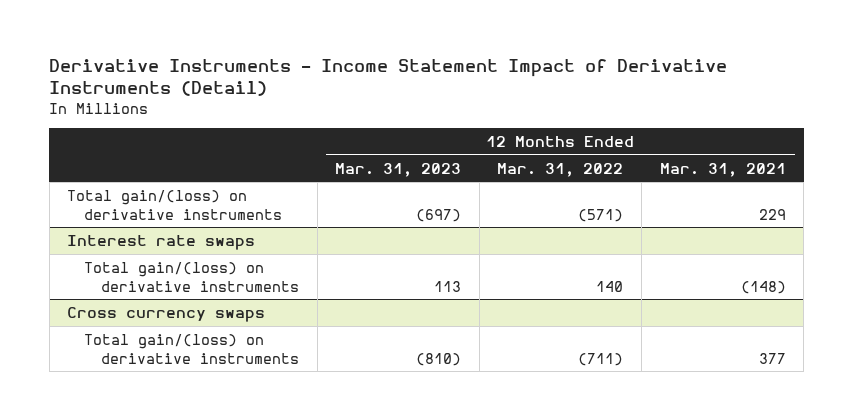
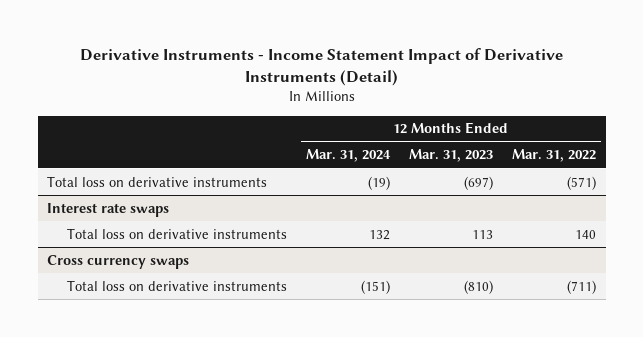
[659,162,786,177] Mar. 31, 2021 -> none
none -> [305,149,391,163] Mar. 31, 2024
[67,189,283,220] Total gain/(loss) on derivative instruments -> [47,175,268,187] Total loss on derivative instruments
[84,261,299,292] Total gain/(loss) on derivative instruments -> [66,227,287,239] Total loss on derivative instruments
[84,333,299,364] Total gain/(loss) on derivative instruments -> [66,279,287,291] Total loss on derivative instruments

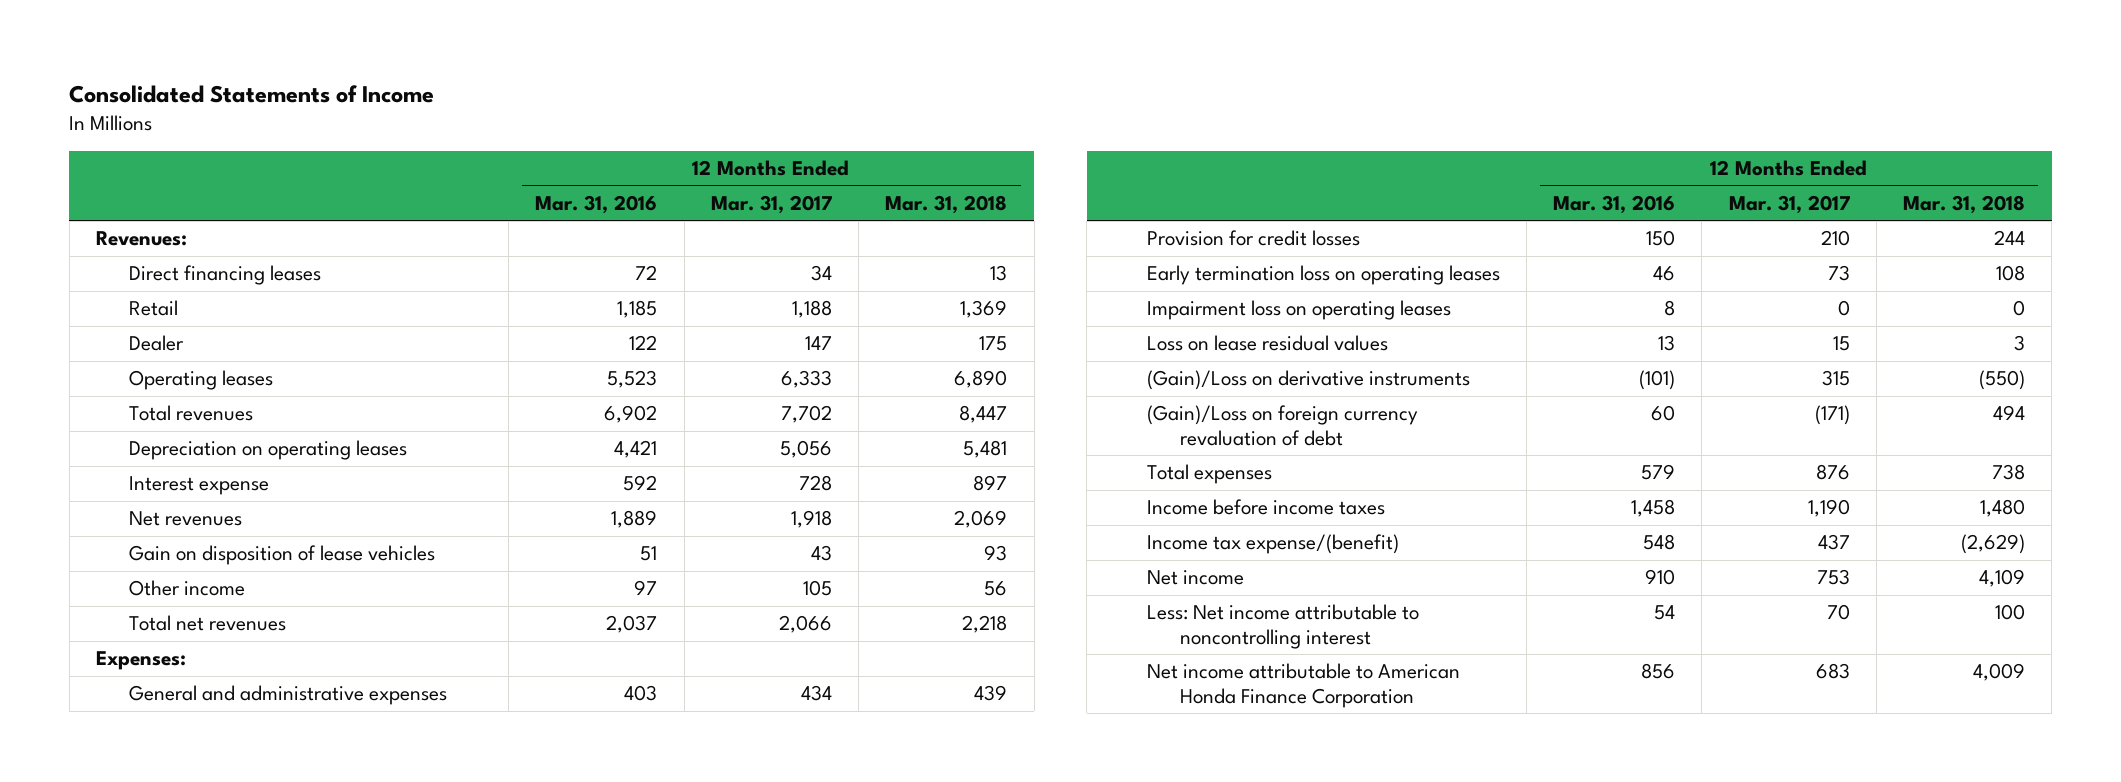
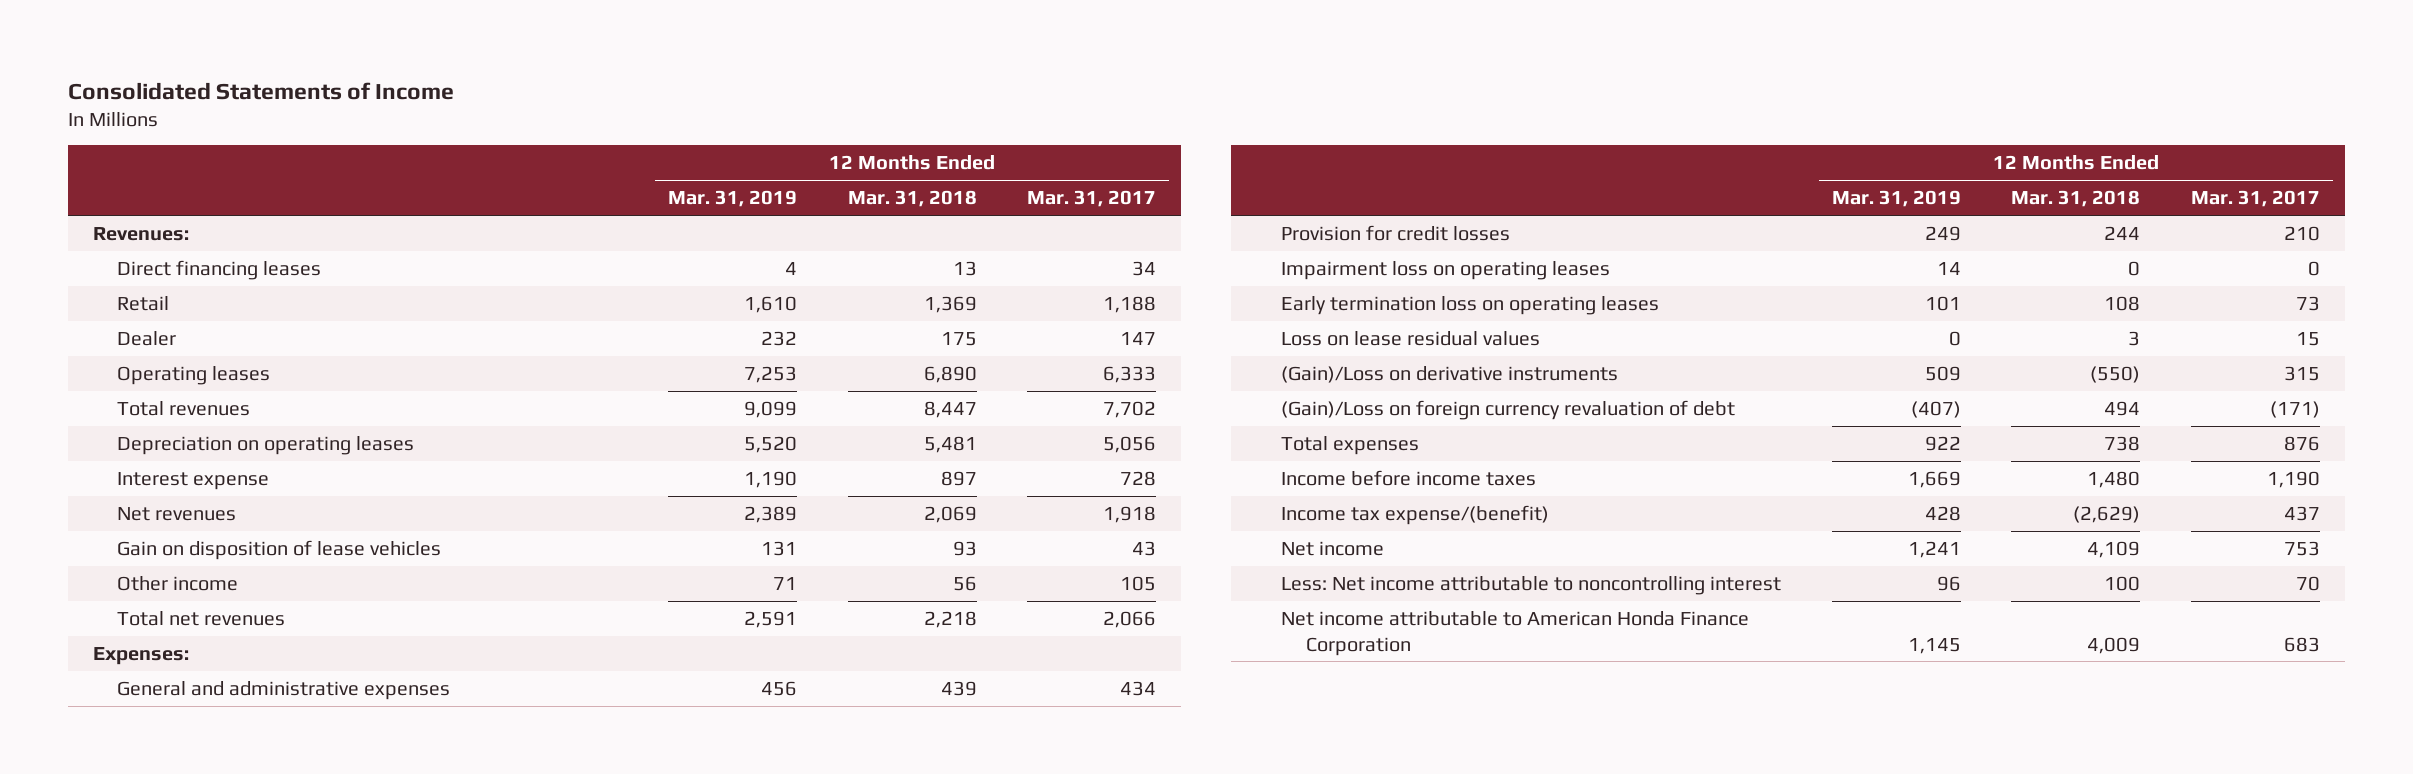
[535,194,658,214] Mar. 31, 2016 -> none
none -> [667,190,797,208] Mar. 31, 2019
[1146,265,1500,286] Early termination loss on operating leases -> [1281,295,1660,315] Early termination loss on operating leases

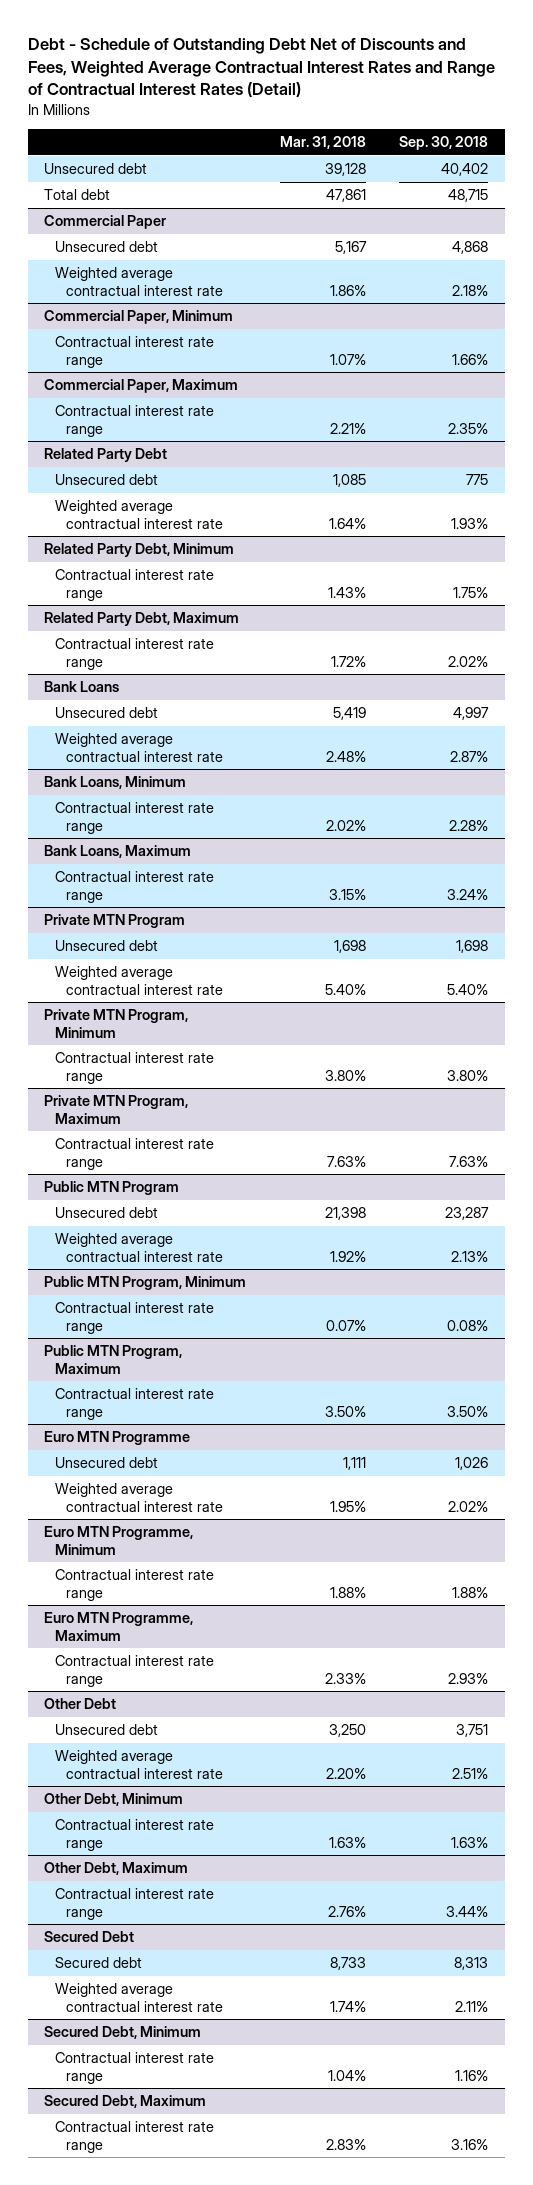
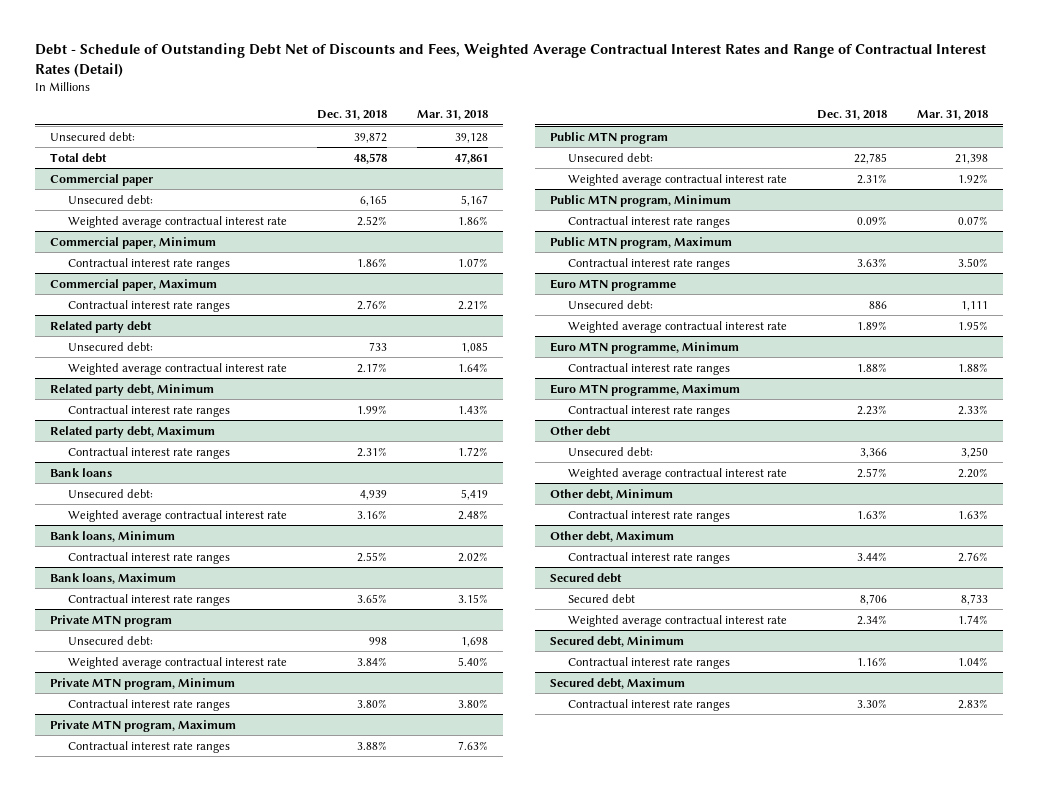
[399,136,489,151] Sep. 30, 2018 -> none
none -> [317,110,388,121] Dec. 31, 2018
[44,163,148,175] Unsecured debt -> [49,131,135,141] Unsecured debt:
[44,215,167,230] Commercial Paper -> [49,173,153,186] Commercial paper
[55,241,159,253] Unsecured debt -> [68,194,154,204] Unsecured debt:
[44,310,234,325] Commercial Paper, Minimum -> [49,236,216,249] Commercial paper, Minimum
[55,336,215,368] Contractual interest rate range -> [68,257,231,270] Contractual interest rate ranges
[44,379,239,394] Commercial Paper, Maximum -> [49,278,217,291] Commercial paper, Maximum
[55,405,215,437] Contractual interest rate range -> [68,299,231,312] Contractual interest rate ranges
[44,448,168,463] Related Party Debt -> [49,320,152,333] Related party debt
[55,474,159,486] Unsecured debt -> [68,341,154,351] Unsecured debt:
[44,543,235,558] Related Party Debt, Minimum -> [49,383,214,396] Related party debt, Minimum
[55,569,215,601] Contractual interest rate range -> [68,404,231,417] Contractual interest rate ranges
[44,612,240,627] Related Party Debt, Maximum -> [49,425,215,438] Related party debt, Maximum
[55,638,215,670] Contractual interest rate range -> [68,446,231,459] Contractual interest rate ranges
[44,681,120,693] Bank Loans -> [49,467,112,477] Bank loans
[55,707,159,719] Unsecured debt -> [68,488,154,498] Unsecured debt:
[44,776,187,790] Bank Loans, Minimum -> [49,530,175,542] Bank loans, Minimum
[55,802,215,834] Contractual interest rate range -> [68,551,231,564] Contractual interest rate ranges
[44,845,192,859] Bank Loans, Maximum -> [49,572,176,584] Bank loans, Maximum
[55,871,215,903] Contractual interest rate range -> [68,593,231,606] Contractual interest rate ranges
[44,914,186,929] Private MTN Program -> [49,614,172,627] Private MTN program
[55,940,159,952] Unsecured debt -> [68,635,154,645] Unsecured debt:
[44,1009,189,1038] Private MTN Program, Minimum -> [49,677,235,690] Private MTN program, Minimum
[55,1052,215,1084] Contractual interest rate range -> [68,698,231,711] Contractual interest rate ranges
[44,1095,189,1124] Private MTN Program, Maximum -> [49,719,236,732] Private MTN program, Maximum
[55,1138,215,1170] Contractual interest rate range -> [68,740,231,753] Contractual interest rate ranges
[44,1181,180,1196] Public MTN Program -> [549,131,668,144] Public MTN program
[55,1207,159,1219] Unsecured debt -> [568,152,654,162] Unsecured debt:
[44,1276,247,1291] Public MTN Program, Minimum -> [549,194,731,207] Public MTN program, Minimum
[55,1302,215,1334] Contractual interest rate range -> [568,215,731,228] Contractual interest rate ranges
[44,1345,183,1374] Public MTN Program, Maximum -> [549,236,732,249] Public MTN program, Maximum
[55,1388,215,1420] Contractual interest rate range -> [568,257,731,270] Contractual interest rate ranges
[44,1431,191,1446] Euro MTN Programme -> [549,278,676,291] Euro MTN programme
[55,1457,159,1469] Unsecured debt -> [568,299,654,309] Unsecured debt:
[44,1526,194,1555] Euro MTN Programme, Minimum -> [549,341,739,354] Euro MTN programme, Minimum
[55,1569,215,1601] Contractual interest rate range -> [568,362,731,375] Contractual interest rate ranges
[44,1612,194,1641] Euro MTN Programme, Maximum -> [549,383,740,396] Euro MTN programme, Maximum
[55,1655,215,1687] Contractual interest rate range -> [568,404,731,417] Contractual interest rate ranges
[44,1698,117,1710] Other Debt -> [549,425,611,436] Other debt
[55,1724,159,1736] Unsecured debt -> [568,446,654,456] Unsecured debt:
[44,1793,184,1807] Other Debt, Minimum -> [549,488,673,500] Other debt, Minimum
[55,1819,215,1851] Contractual interest rate range -> [568,509,731,522] Contractual interest rate ranges
[44,1862,189,1876] Other Debt, Maximum -> [549,530,674,542] Other debt, Maximum
[55,1888,215,1920] Contractual interest rate range -> [568,551,731,564] Contractual interest rate ranges
[44,1931,135,1943] Secured Debt -> [549,572,622,583] Secured debt
[44,2026,202,2040] Secured Debt, Minimum -> [549,635,684,647] Secured debt, Minimum
[55,2052,215,2084] Contractual interest rate range -> [568,656,731,669] Contractual interest rate ranges
[44,2095,207,2109] Secured Debt, Maximum -> [549,677,685,689] Secured debt, Maximum
[55,2121,215,2153] Contractual interest rate range -> [568,698,731,711] Contractual interest rate ranges

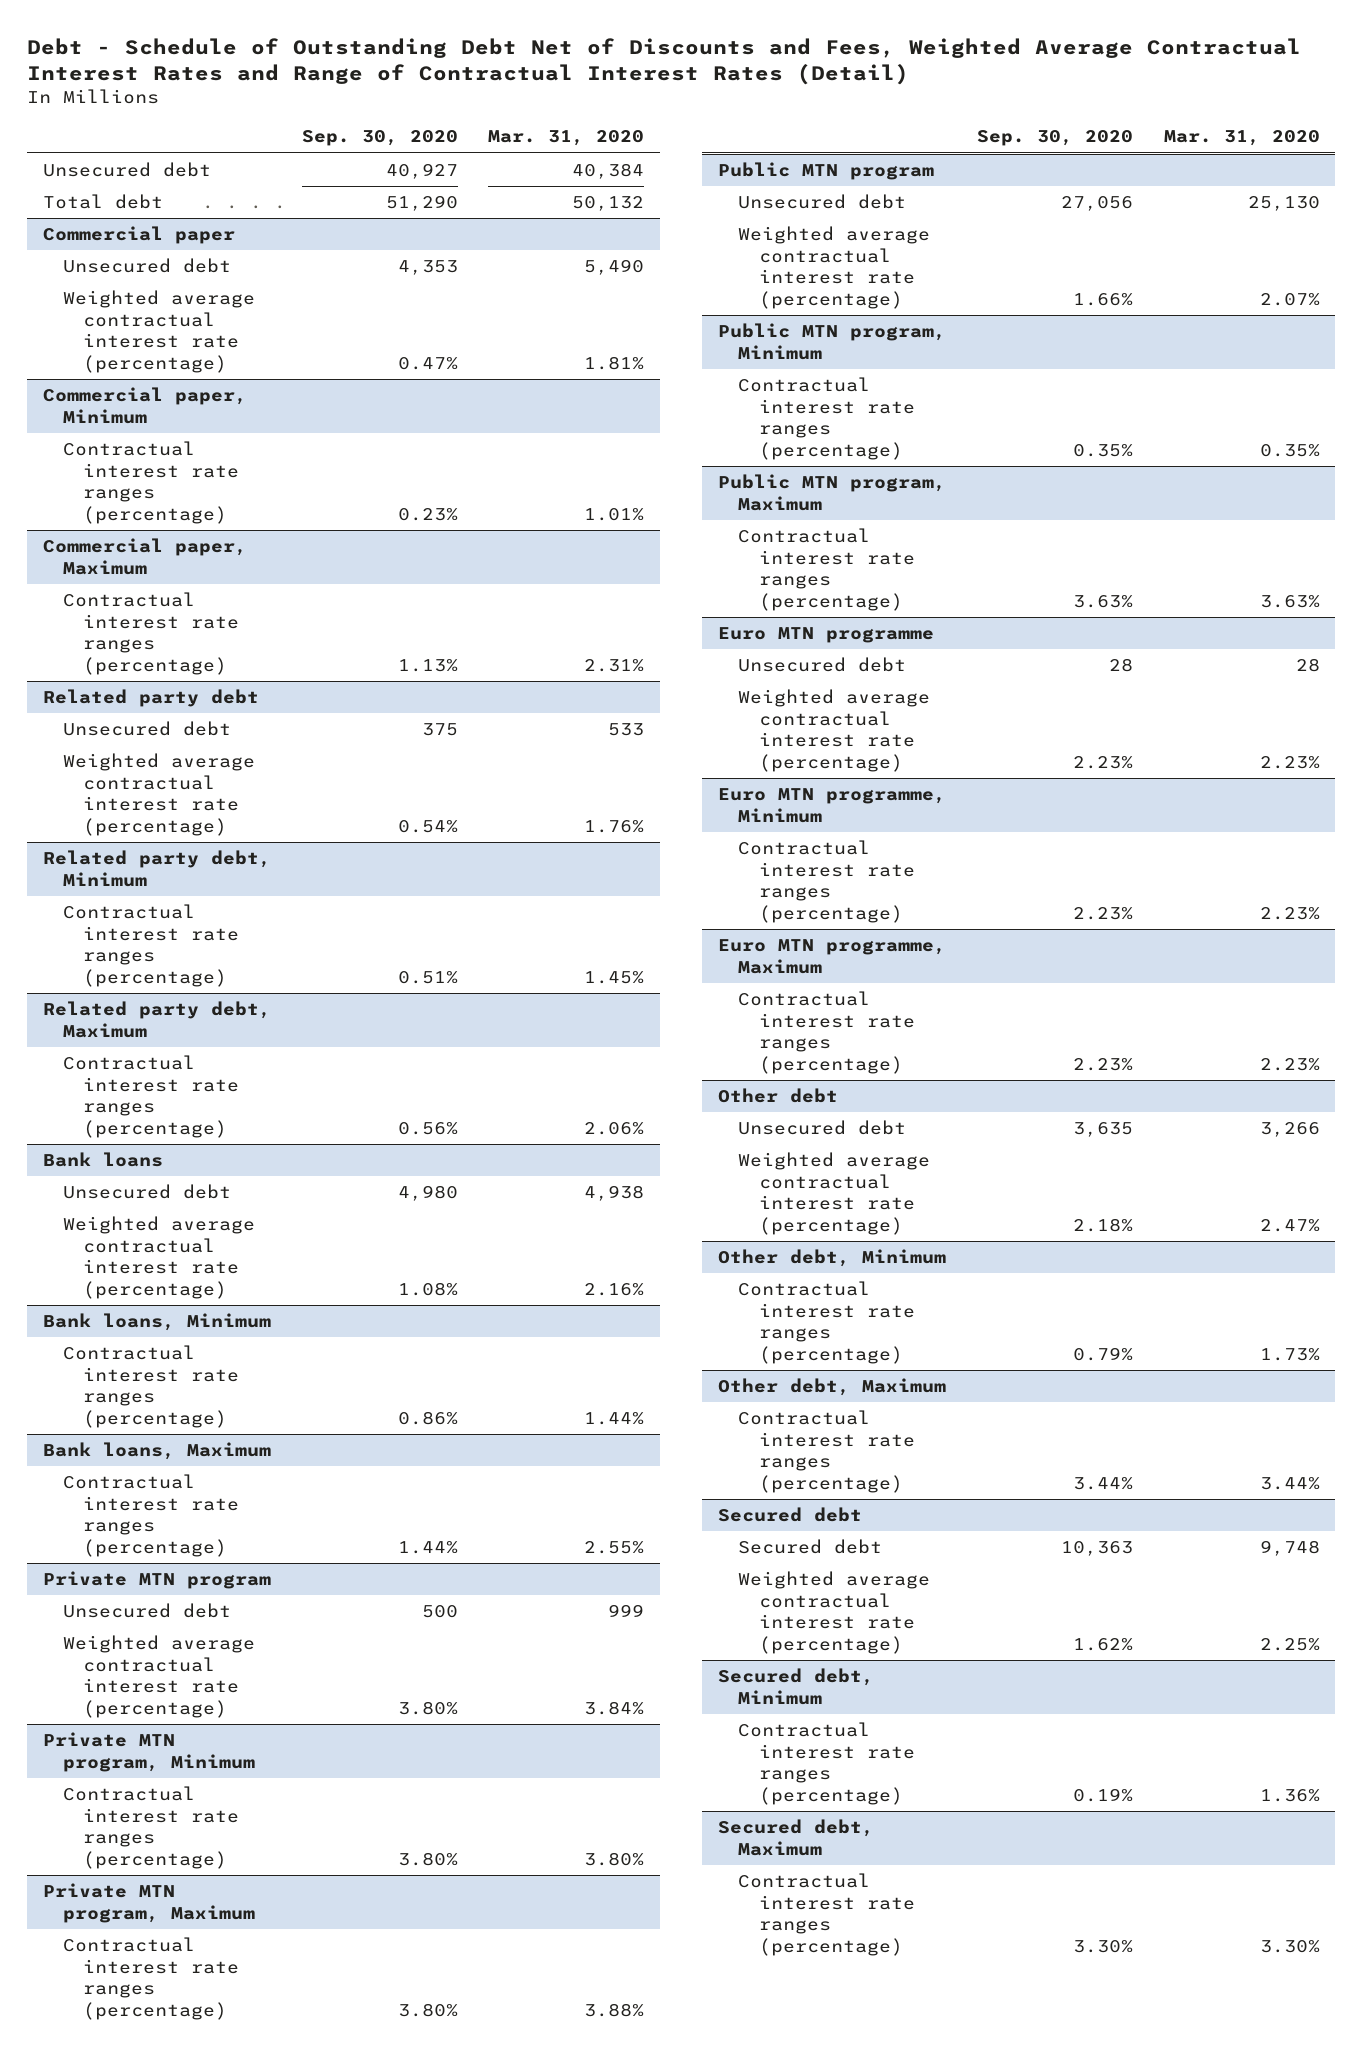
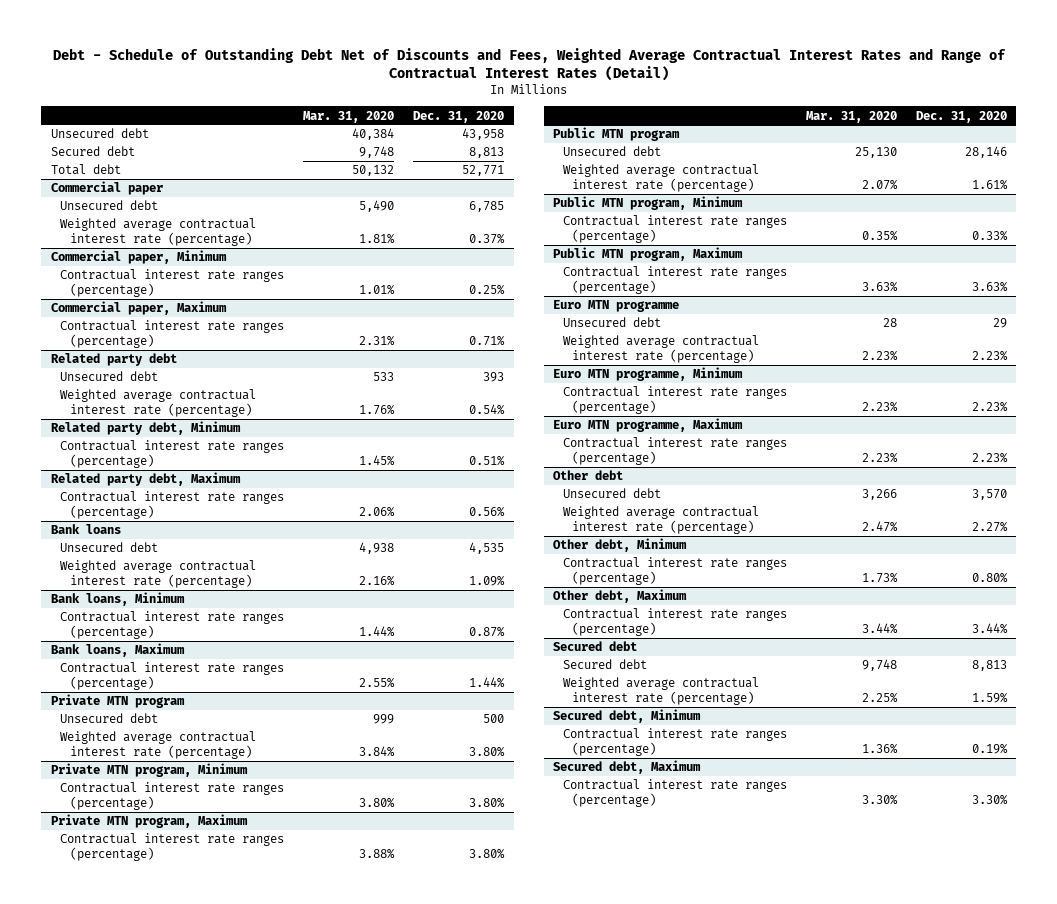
[301,130,458,147] Sep. 30, 2020 -> none
none -> [413,110,505,123] Dec. 31, 2020
none -> [50,146,135,157] Secured debt

